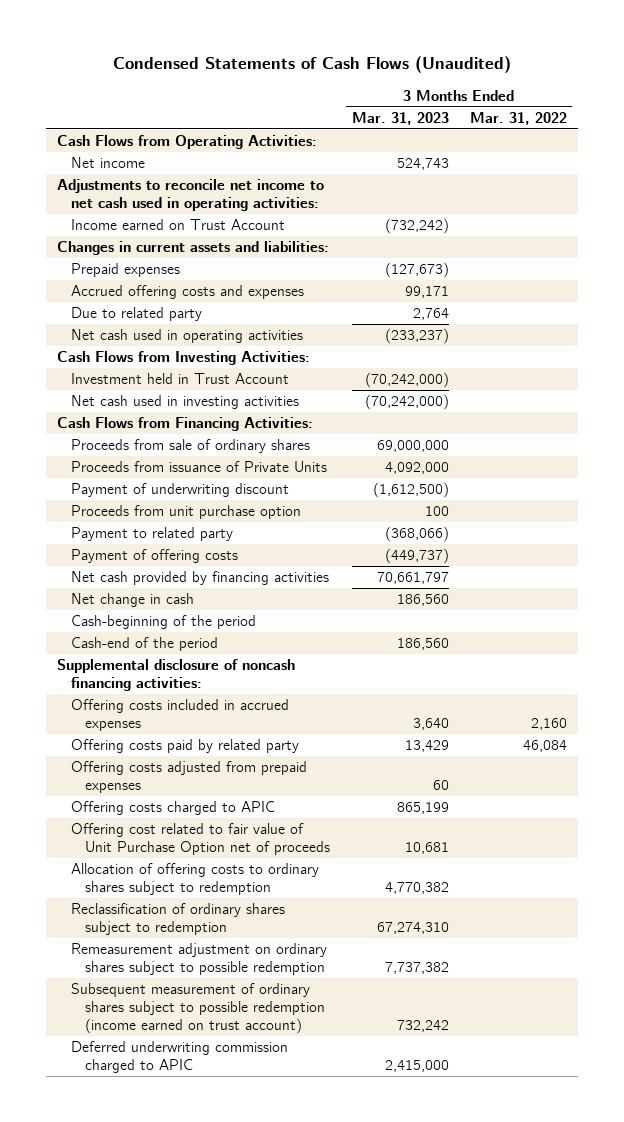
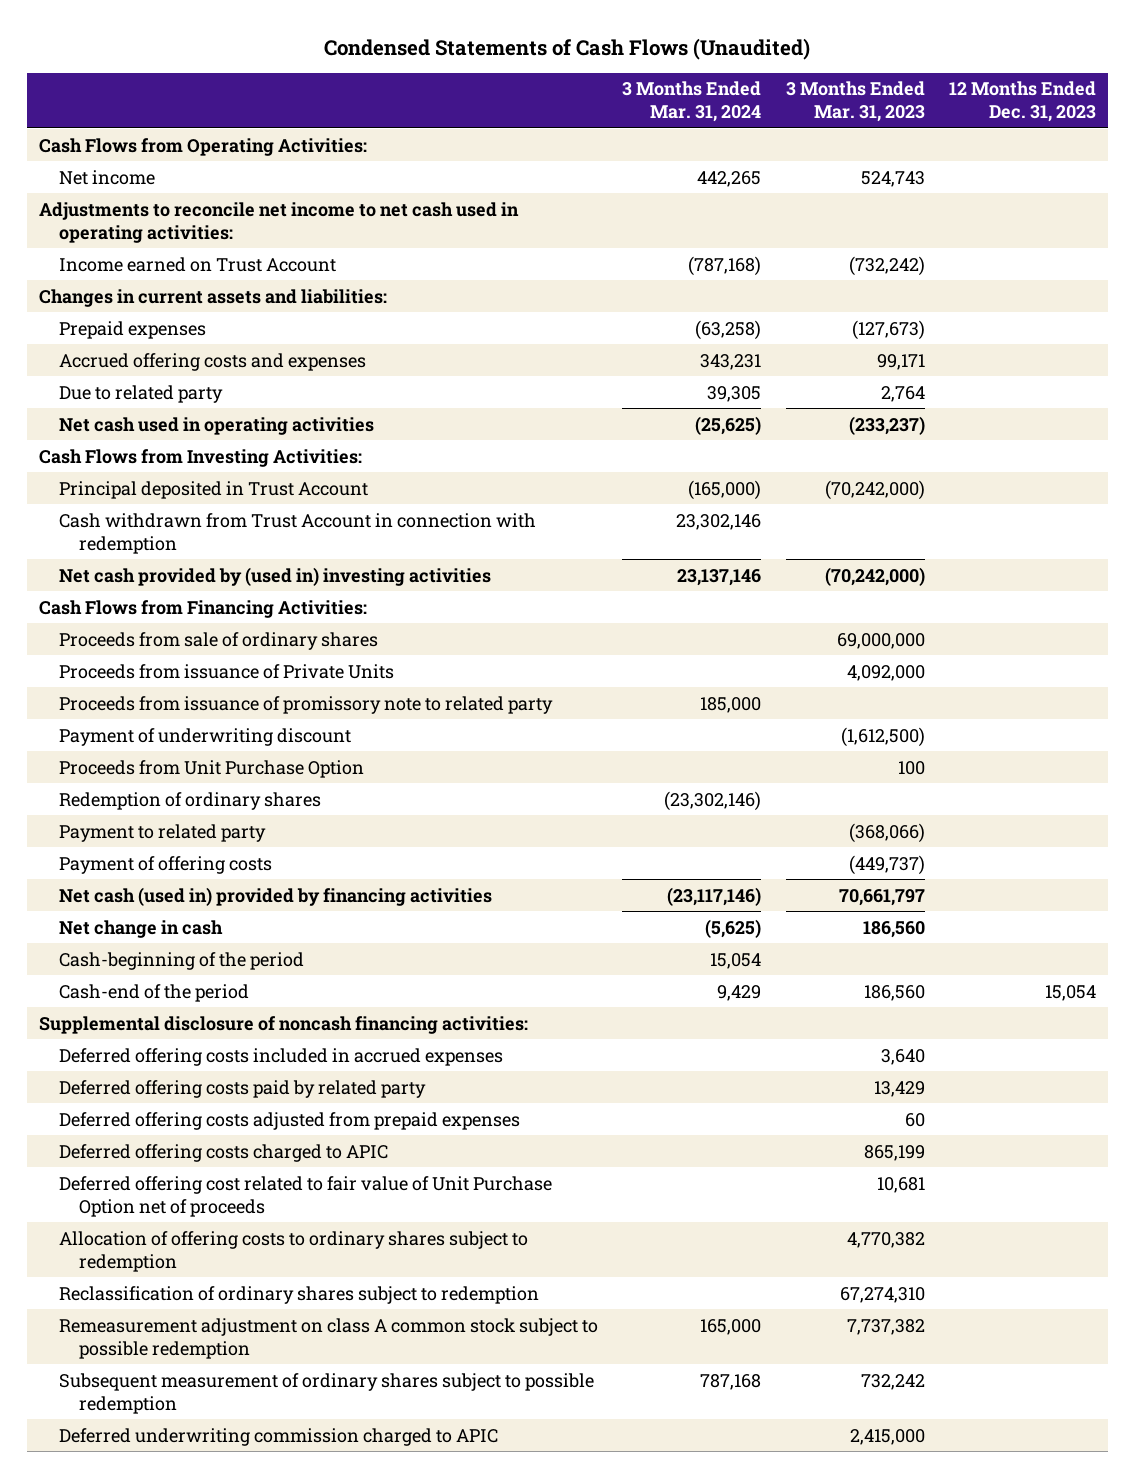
[470,111,568,125] Mar. 31, 2022 -> none
none -> [622,81,762,123] 3 Months Ended Mar. 31, 2024
none -> [949,81,1097,123] 12 Months Ended Dec. 31, 2023
[71,373,290,385] Investment held in Trust Account -> [58,480,368,499] Principal deposited in Trust Account
none -> [58,512,536,554] Cash withdrawn from Trust Account in connection with redemption
[71,395,300,410] Net cash used in investing activities -> [58,566,491,586] Net cash provided by (used in) investing activities
none -> [58,695,553,714] Proceeds from issuance of promissory note to related party
[71,505,302,520] Proceeds from unit purchase option -> [58,759,364,778] Proceeds from Unit Purchase Option
none -> [58,791,321,810] Redemption of ordinary shares
[71,571,330,586] Net cash provided by financing activities -> [58,886,492,906] Net cash (used in) provided by financing activities
[71,699,290,732] Offering costs included in accrued expenses -> [58,1047,503,1066] Deferred offering costs included in accrued expenses
[71,739,300,754] Offering costs paid by related party -> [58,1079,426,1098] Deferred offering costs paid by related party
[71,761,308,794] Offering costs adjusted from prepaid expenses -> [58,1111,520,1130] Deferred offering costs adjusted from prepaid expenses
[71,801,276,816] Offering costs charged to APIC -> [58,1143,388,1162] Deferred offering costs charged to APIC
[71,823,331,856] Offering cost related to fair value of Unit Purchase Option net of proceeds -> [58,1175,552,1217] Deferred offering cost related to fair value of Unit Purchase Option net of proceeds
[71,943,328,976] Remeasurement adjustment on ordinary shares subject to possible redemption -> [58,1317,598,1359] Remeasurement adjustment on class A common stock subject to possible redemption
[71,983,326,1035] Subsequent measurement of ordinary shares subject to possible redemption (income earned on trust account) -> [58,1372,594,1414] Subsequent measurement of ordinary shares subject to possible redemption

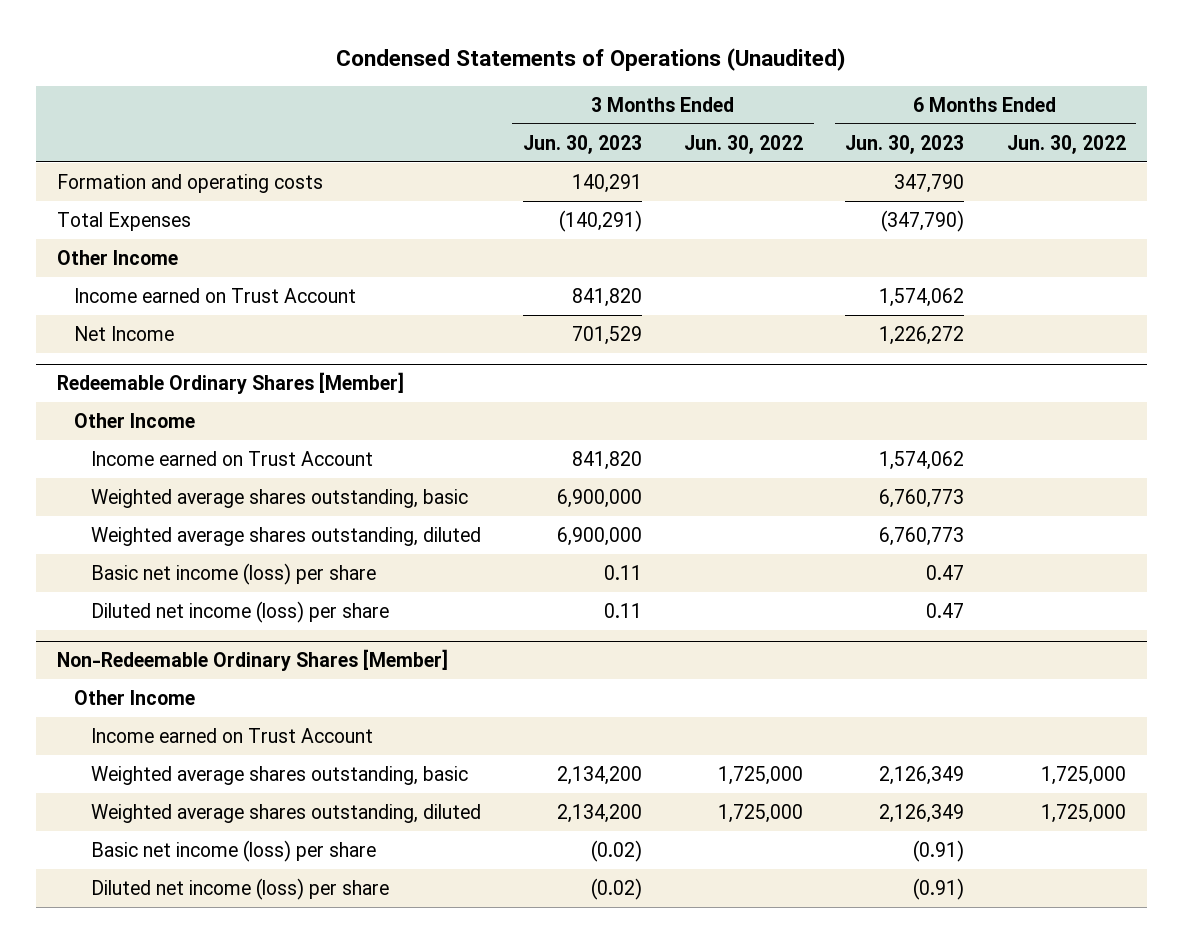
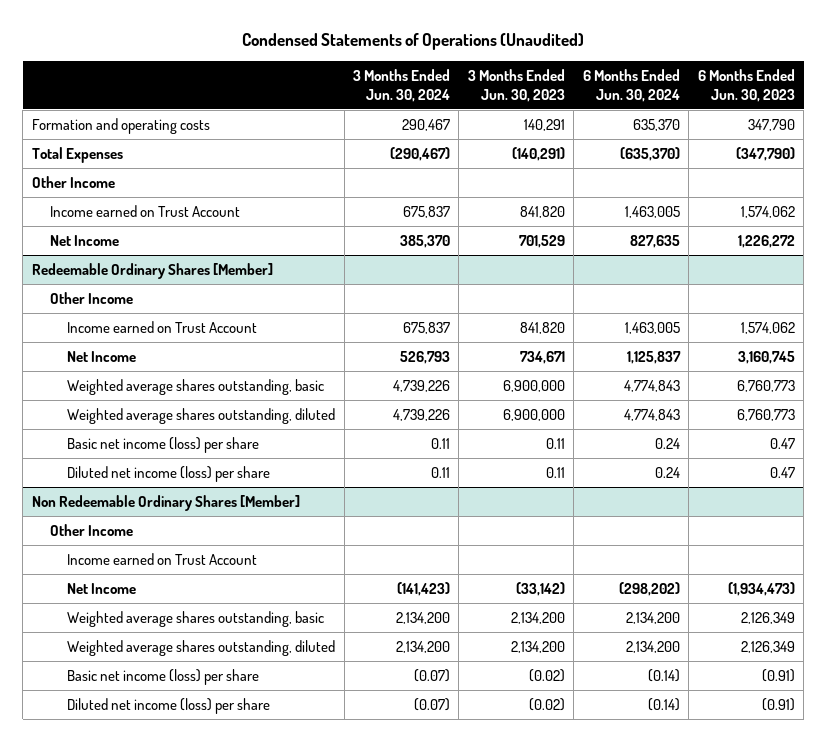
[684,134,804,154] Jun. 30, 2022 -> none
[1006,134,1126,154] Jun. 30, 2022 -> none
none -> [352,68,450,102] 3 Months Ended Jun. 30, 2024
none -> [582,68,680,102] 6 Months Ended Jun. 30, 2024
none -> [67,350,137,362] Net Income
[56,649,448,672] Non-Redeemable Ordinary Shares [Member] -> [31,494,300,511] Non Redeemable Ordinary Shares [Member]
none -> [67,582,137,594] Net Income

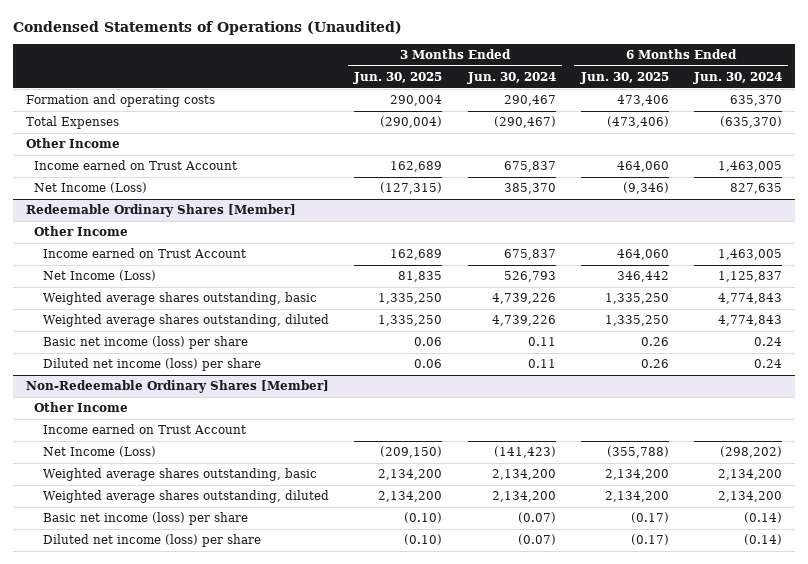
[467,68,565,102] 3 Months Ended Jun. 30, 2023 -> none
[697,68,795,102] 6 Months Ended Jun. 30, 2023 -> none
none -> [353,71,443,84] Jun. 30, 2025
none -> [579,71,669,84] Jun. 30, 2025
[49,234,119,246] Net Income -> [34,182,148,194] Net Income (Loss)
[67,350,137,362] Net Income -> [42,270,156,282] Net Income (Loss)
[31,494,300,511] Non Redeemable Ordinary Shares [Member] -> [26,380,330,394] Non-Redeemable Ordinary Shares [Member]
[67,582,137,594] Net Income -> [42,446,156,458] Net Income (Loss)

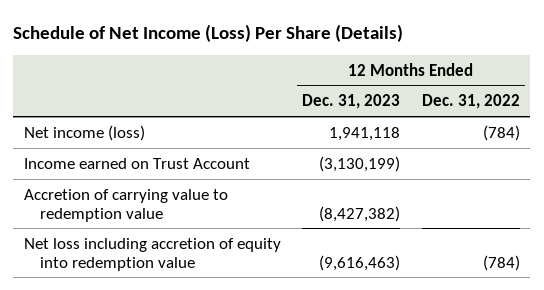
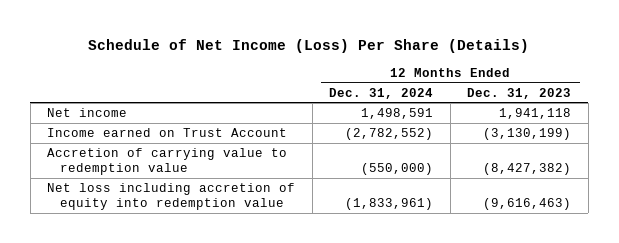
[421,94,520,110] Dec. 31, 2022 -> none
none -> [329,87,434,99] Dec. 31, 2024
[24,124,146,141] Net income (loss) -> [47,108,128,118] Net income

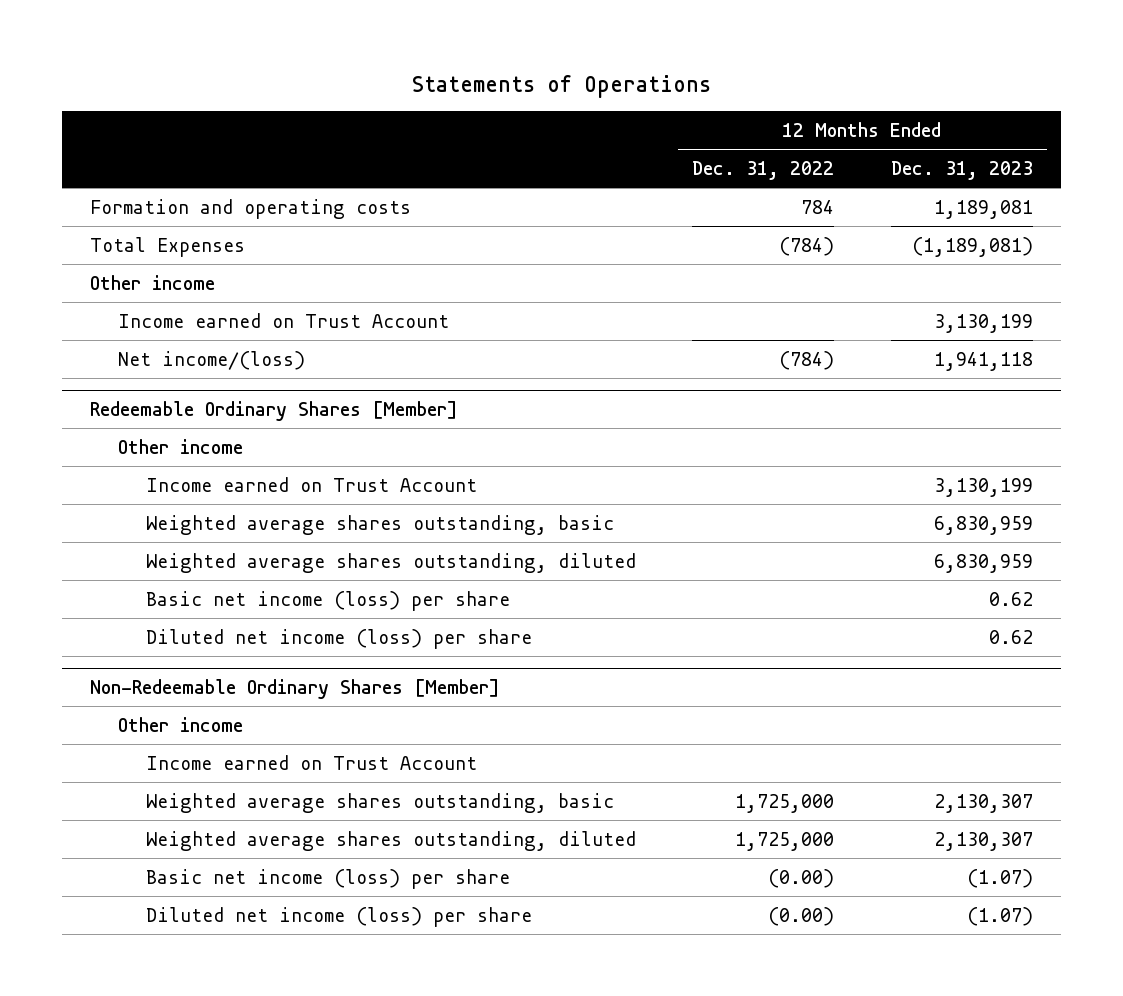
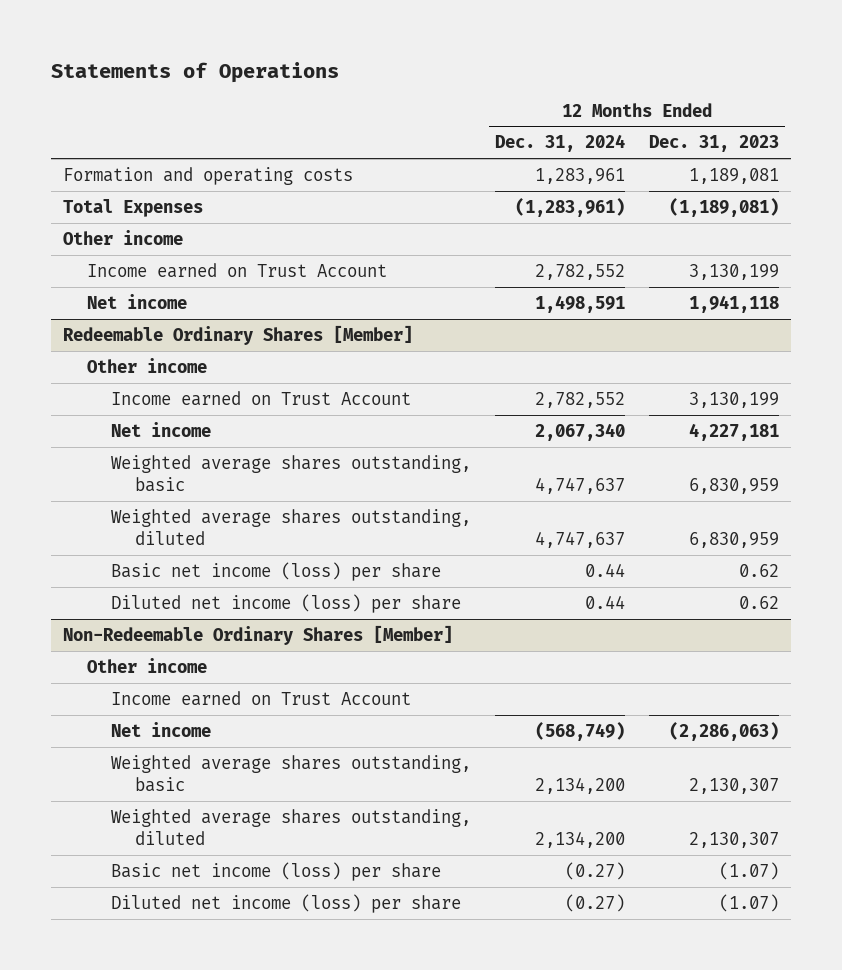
[692,160,835,180] Dec. 31, 2022 -> none
none -> [495,134,626,153] Dec. 31, 2024
[118,350,306,370] Net income/(loss) -> [87,293,188,309] Net income
none -> [111,421,212,437] Net income
none -> [111,721,212,737] Net income

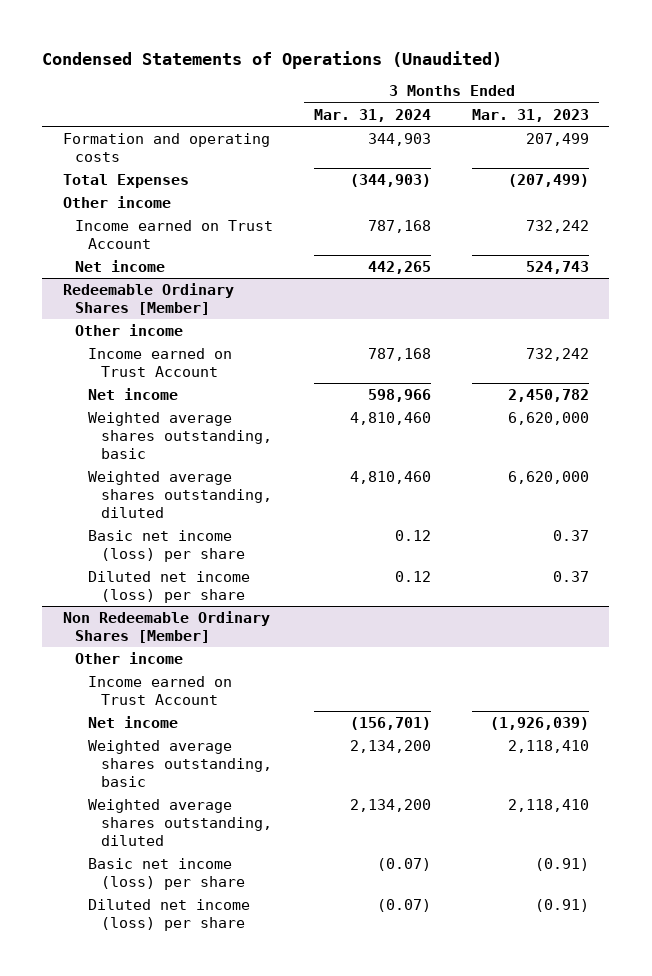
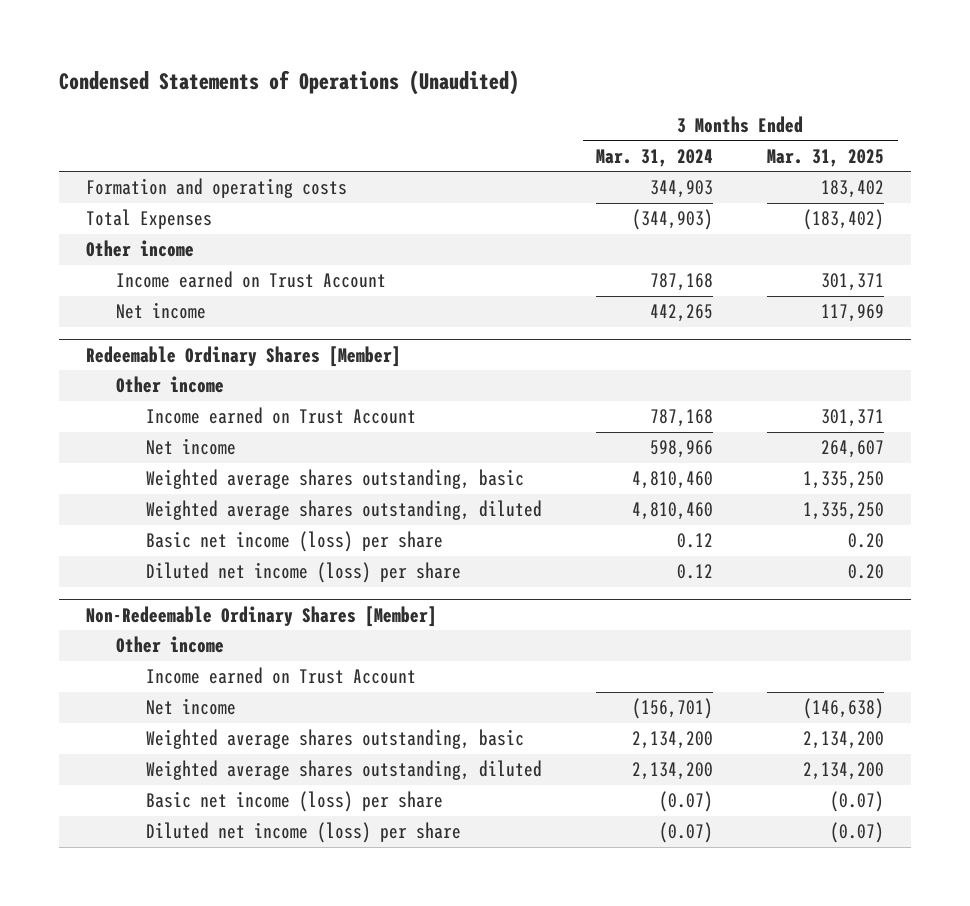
[472,108,590,122] Mar. 31, 2023 -> none
none -> [767,148,885,167] Mar. 31, 2025
[62,611,270,643] Non Redeemable Ordinary Shares [Member] -> [85,605,437,627] Non-Redeemable Ordinary Shares [Member]

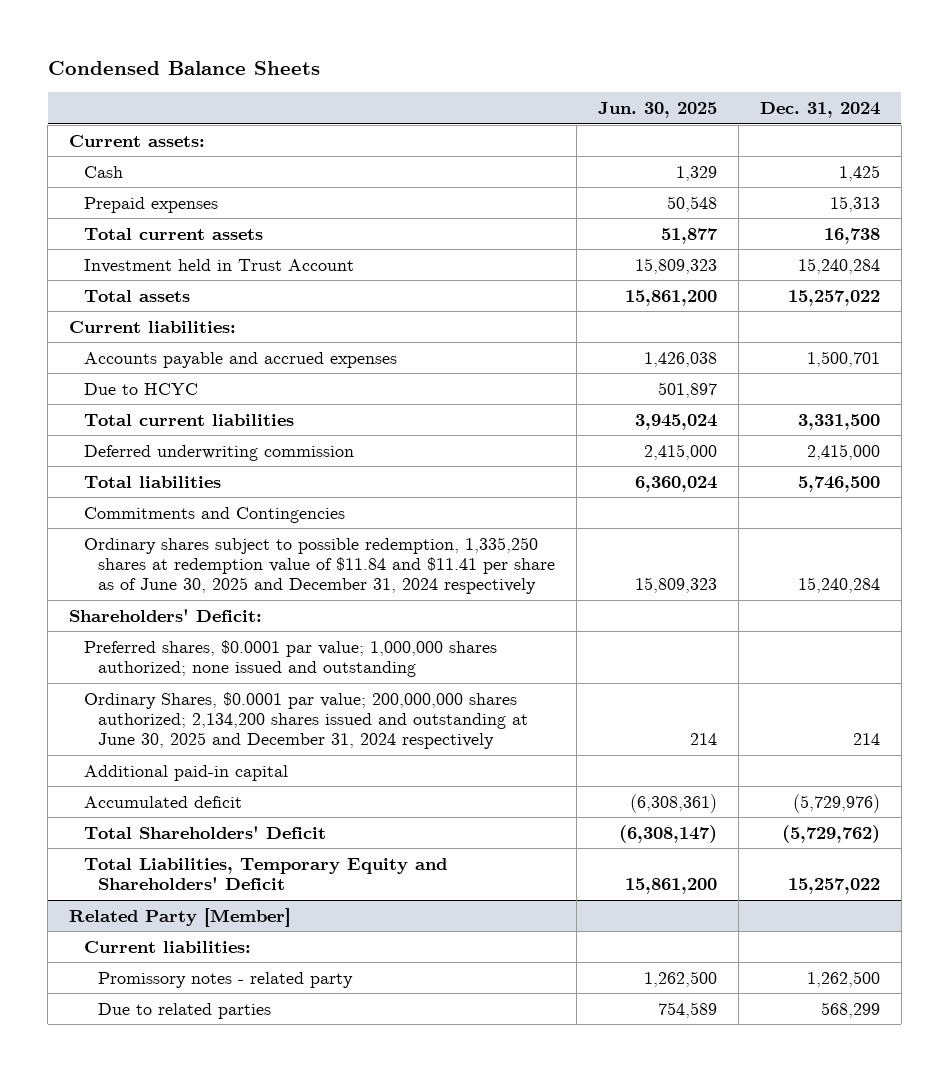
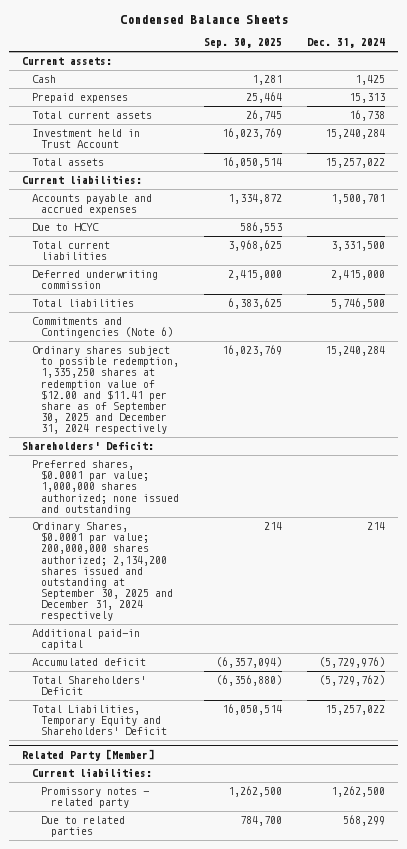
[598,101,718,118] Jun. 30, 2025 -> none
none -> [204,38,283,49] Sep. 30, 2025
[83,506,345,523] Commitments and Contingencies -> [31,317,174,339] Commitments and Contingencies (Note 6)
[83,536,556,595] Ordinary shares subject to possible redemption, 1,335,250 shares at redemption value of $11.84 and $11.41 per share as of June 30, 2025 and December 31, 2024 respectively -> [31,346,180,434] Ordinary shares subject to possible redemption, 1,335,250 shares at redemption value of $12.00 and $11.41 per share as of September 30, 2025 and December 31, 2024 respectively
[83,691,529,750] Ordinary Shares, $0.0001 par value; 200,000,000 shares authorized; 2,134,200 shares issued and outstanding at June 30, 2025 and December 31, 2024 respectively -> [31,522,174,621] Ordinary Shares, $0.0001 par value; 200,000,000 shares authorized; 2,134,200 shares issued and outstanding at September 30, 2025 and December 31, 2024 respectively

